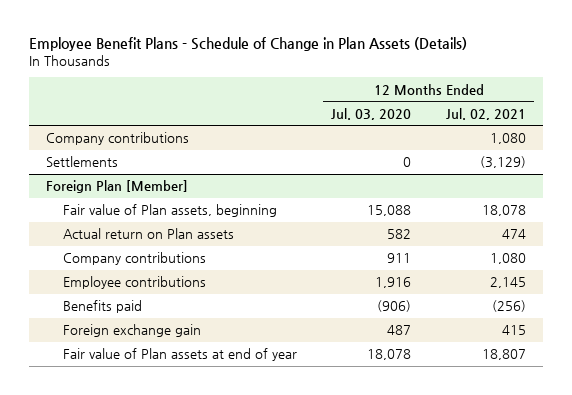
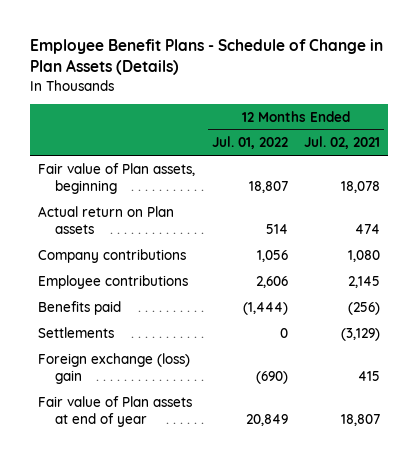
[331,107,412,120] Jul. 03, 2020 -> none
none -> [211,136,288,150] Jul. 01, 2022
[45,132,189,146] Company contributions -> none
[45,180,188,194] Foreign Plan [Member] -> none
[45,156,118,168] Settlements -> [38,326,115,338] Settlements
[63,324,202,338] Foreign exchange gain -> [38,352,191,385] Foreign exchange (loss) gain

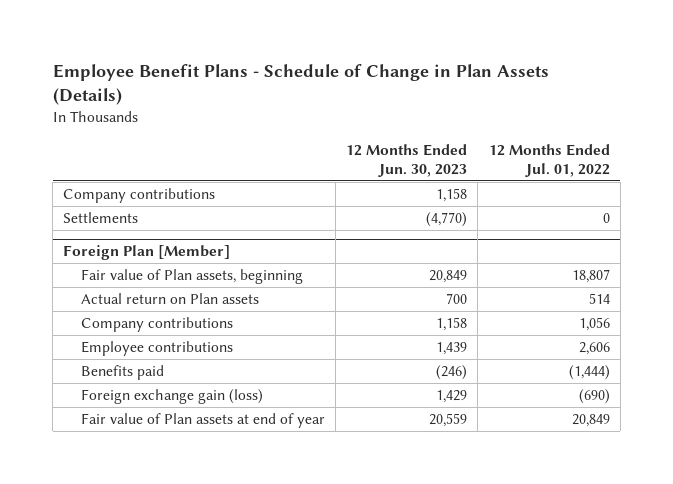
[303,136,380,150] Jul. 02, 2021 -> none
none -> [346,144,468,177] 12 Months Ended Jun. 30, 2023
none -> [63,188,216,204] Company contributions
[38,326,115,338] Settlements -> [63,212,139,224] Settlements
none -> [63,245,231,261] Foreign Plan [Member]
[38,352,191,385] Foreign exchange (loss) gain -> [80,389,263,405] Foreign exchange gain (loss)

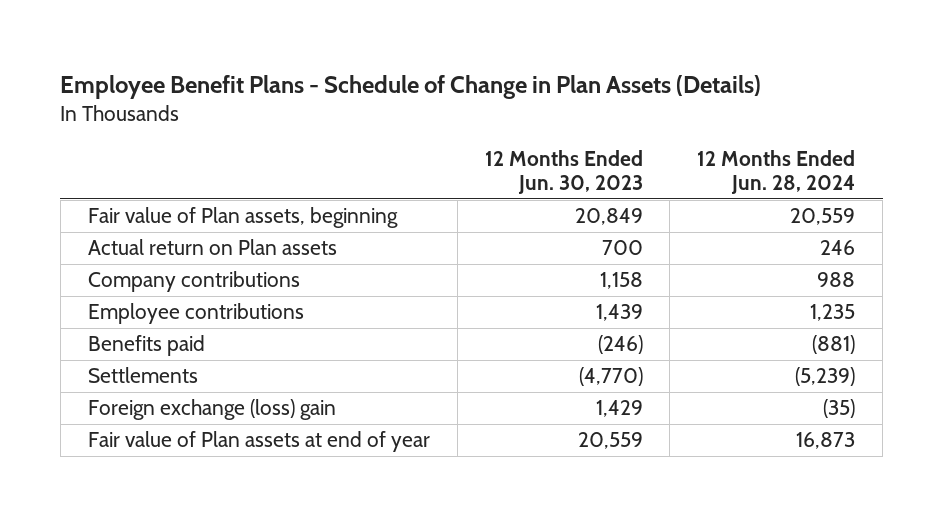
[488,144,610,177] 12 Months Ended Jul. 01, 2022 -> none
none -> [697,149,856,195] 12 Months Ended Jun. 28, 2024
[63,188,216,204] Company contributions -> none
[63,245,231,261] Foreign Plan [Member] -> none
[63,212,139,224] Settlements -> [87,367,198,384] Settlements
[80,389,263,405] Foreign exchange gain (loss) -> [87,399,336,421] Foreign exchange (loss) gain

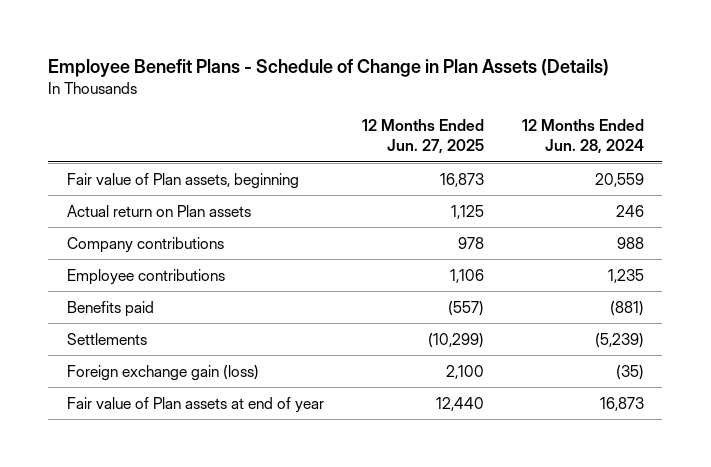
[484,149,643,195] 12 Months Ended Jun. 30, 2023 -> none
none -> [361,119,484,155] 12 Months Ended Jun. 27, 2025
[87,399,336,421] Foreign exchange (loss) gain -> [67,364,260,381] Foreign exchange gain (loss)

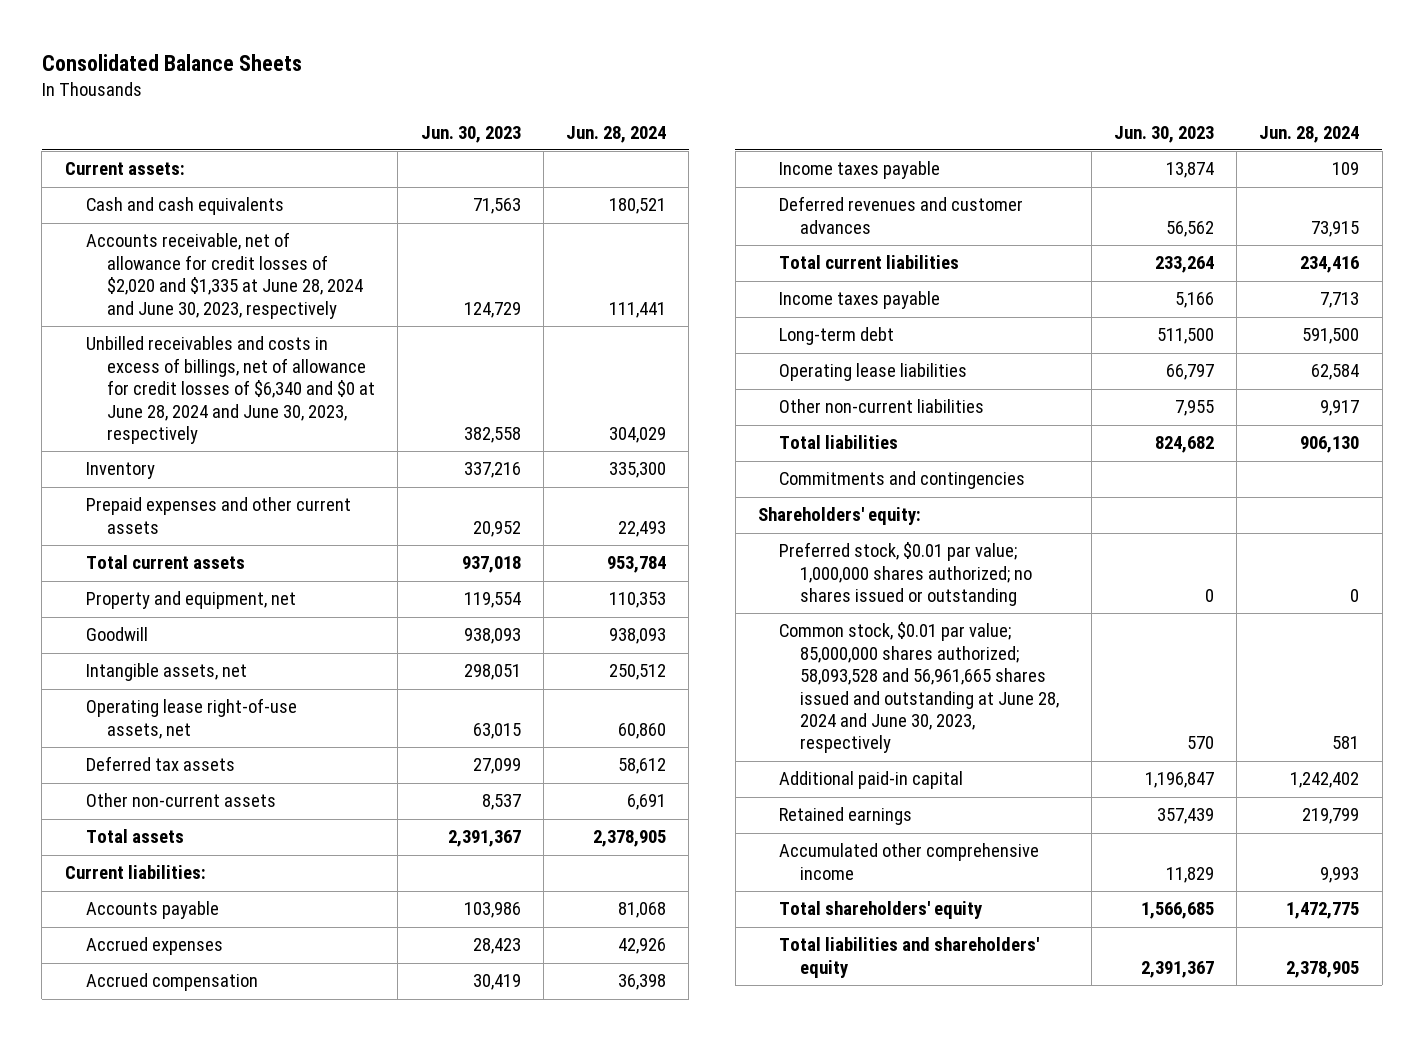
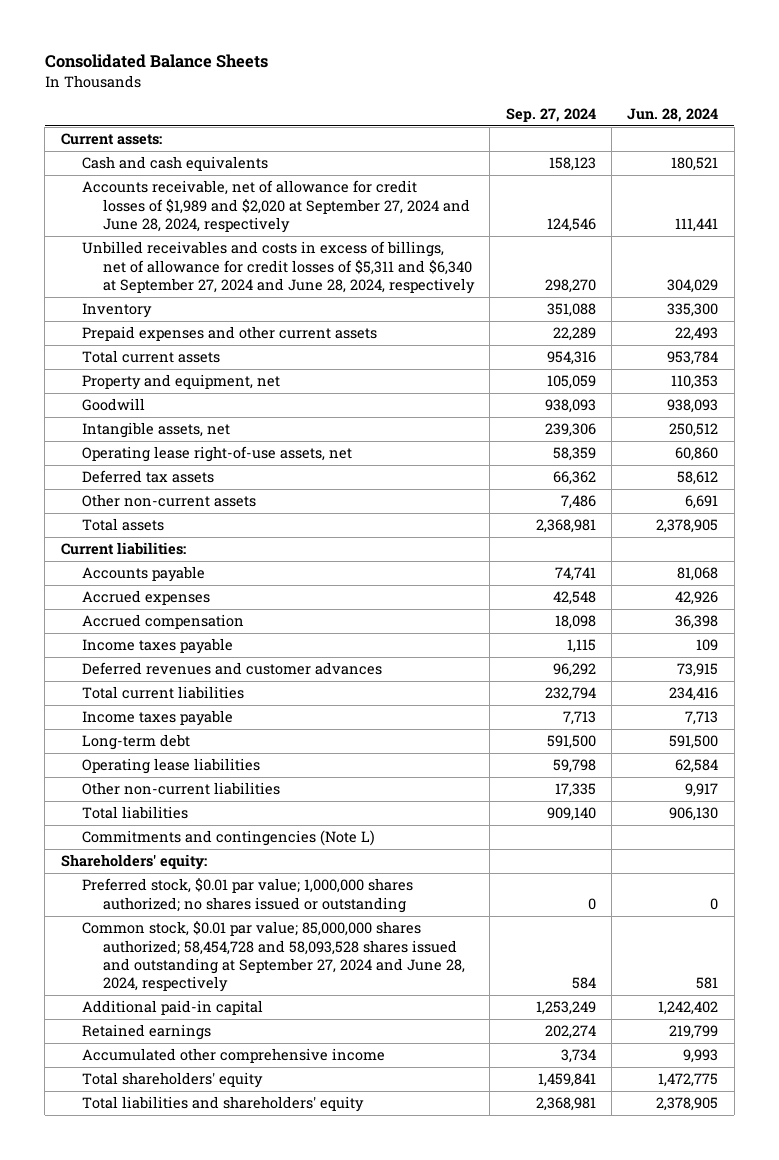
[420,125,521,143] Jun. 30, 2023 -> none
none -> [505,107,596,122] Sep. 27, 2024
[85,232,363,319] Accounts receivable, net of allowance for credit losses of $2,020 and $1,335 at June 28, 2024 and June 30, 2023, respectively -> [81,180,471,233] Accounts receivable, net of allowance for credit losses of $1,989 and $2,020 at September 27, 2024 and June 28, 2024, respectively
[85,336,375,445] Unbilled receivables and costs in excess of billings, net of allowance for credit losses of $6,340 and $0 at June 28, 2024 and June 30, 2023, respectively -> [81,241,476,294] Unbilled receivables and costs in excess of billings, net of allowance for credit losses of $5,311 and $6,340 at September 27, 2024 and June 28, 2024, respectively
[779,471,1026,490] Commitments and contingencies -> [81,830,375,847] Commitments and contingencies (Note L)
[779,622,1060,754] Common stock, $0.01 par value; 85,000,000 shares authorized; 58,093,528 and 56,961,665 shares issued and outstanding at June 28, 2024 and June 30, 2023, respectively -> [81,921,466,993] Common stock, $0.01 par value; 85,000,000 shares authorized; 58,454,728 and 58,093,528 shares issued and outstanding at September 27, 2024 and June 28, 2024, respectively

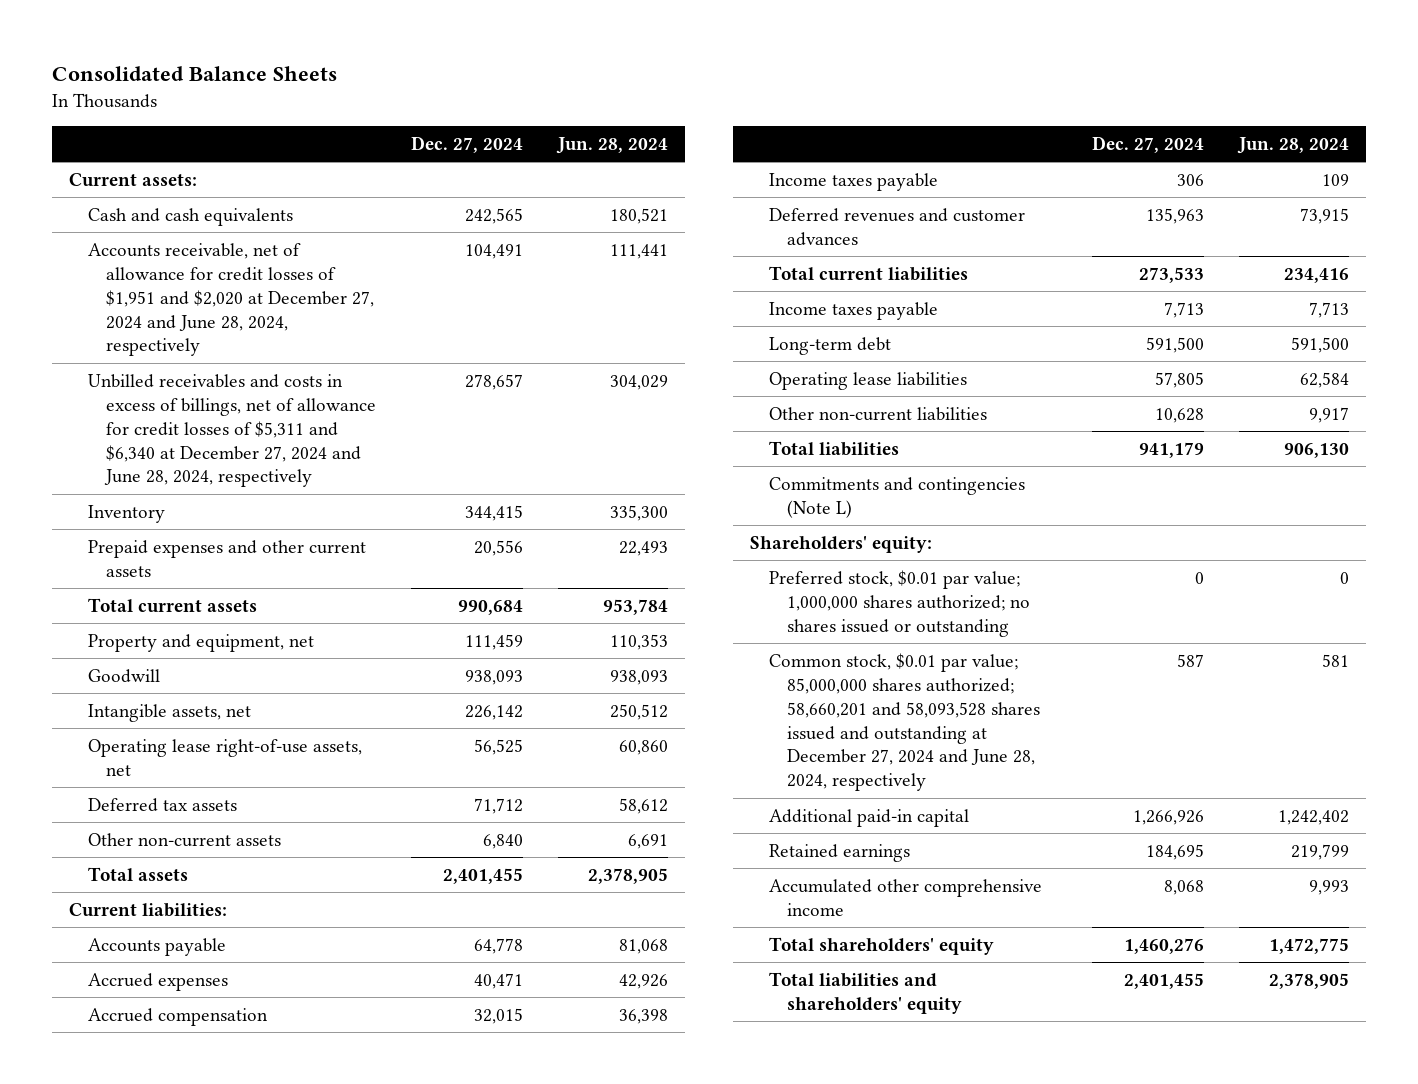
[505,107,596,122] Sep. 27, 2024 -> none
none -> [410,136,523,154] Dec. 27, 2024
[81,180,471,233] Accounts receivable, net of allowance for credit losses of $1,989 and $2,020 at September 27, 2024 and June 28, 2024, respectively -> [87,242,375,357] Accounts receivable, net of allowance for credit losses of $1,951 and $2,020 at December 27, 2024 and June 28, 2024, respectively
[81,241,476,294] Unbilled receivables and costs in excess of billings, net of allowance for credit losses of $5,311 and $6,340 at September 27, 2024 and June 28, 2024, respectively -> [87,373,377,488] Unbilled receivables and costs in excess of billings, net of allowance for credit losses of $5,311 and $6,340 at December 27, 2024 and June 28, 2024, respectively
[81,921,466,993] Common stock, $0.01 par value; 85,000,000 shares authorized; 58,454,728 and 58,093,528 shares issued and outstanding at September 27, 2024 and June 28, 2024, respectively -> [768,652,1041,792] Common stock, $0.01 par value; 85,000,000 shares authorized; 58,660,201 and 58,093,528 shares issued and outstanding at December 27, 2024 and June 28, 2024, respectively

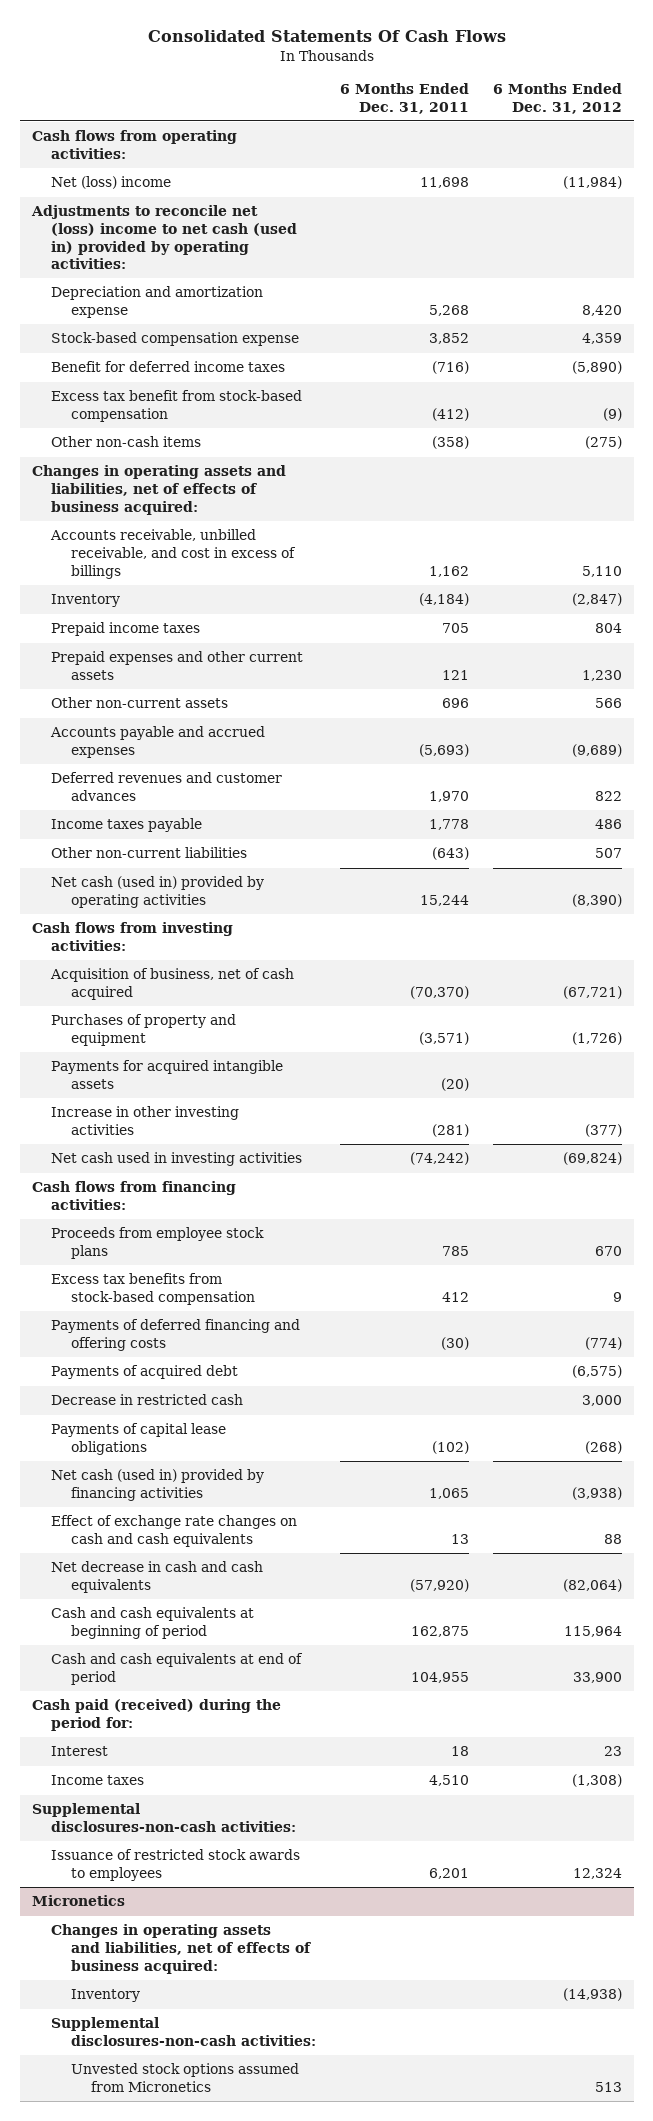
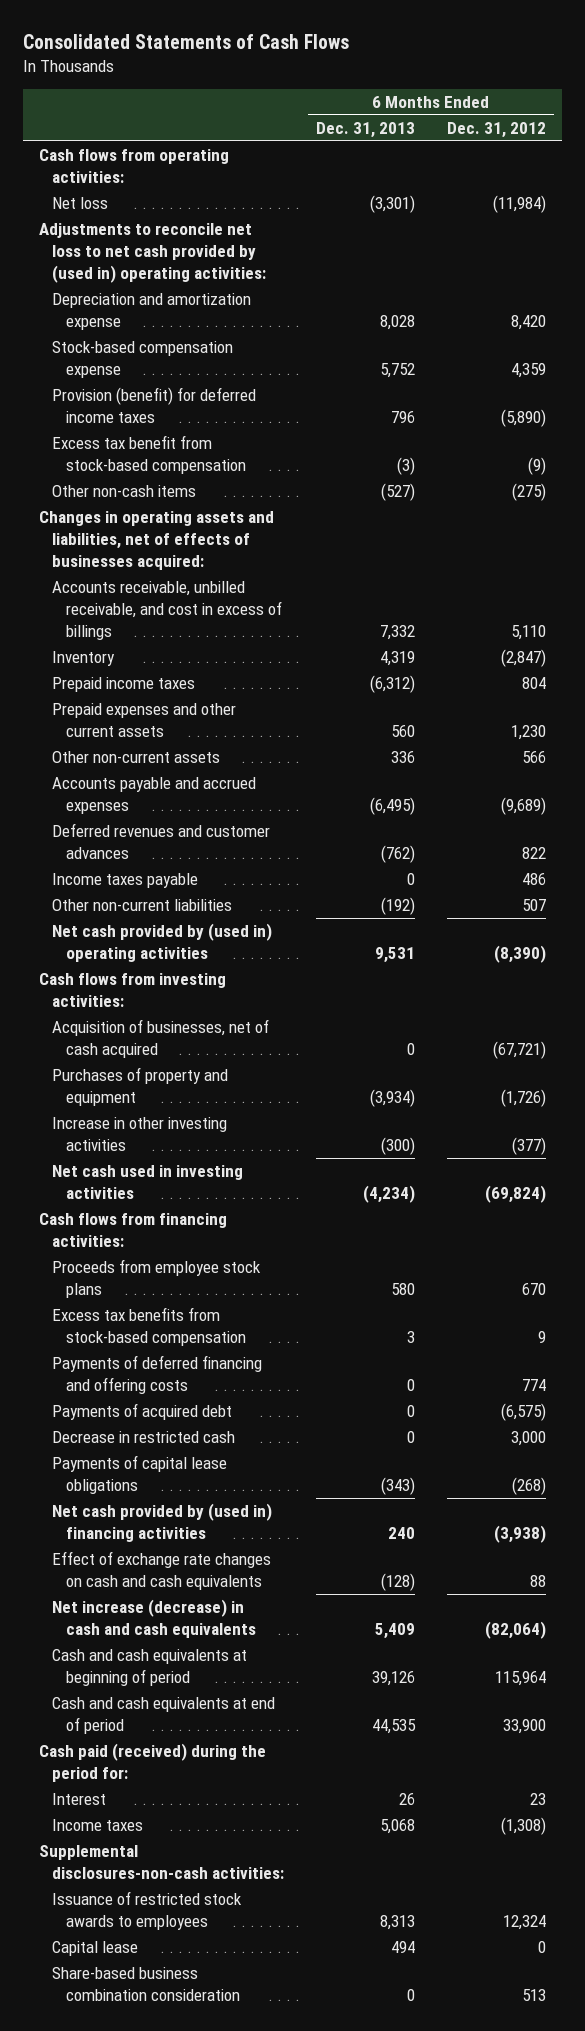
[147,29,506,42] Consolidated Statements Of Cash Flows -> [23,34,350,50] Consolidated Statements of Cash Flows
[339,83,469,114] 6 Months Ended Dec. 31, 2011 -> none
none -> [316,121,416,138] Dec. 31, 2013
[51,176,172,190] Net (loss) income -> [52,196,109,209] Net loss
[30,205,298,270] Adjustments to reconcile net (loss) income to net cash (used in) provided by operating activities: -> [38,222,267,283] Adjustments to reconcile net loss to net cash provided by (used in) operating activities:
[51,361,286,373] Benefit for deferred income taxes -> [52,386,257,423] Provision (benefit) for deferred income taxes
[31,465,286,515] Changes in operating assets and liabilities, net of effects of business acquired: -> [38,510,274,570] Changes in operating assets and liabilities, net of effects of businesses acquired:
[51,876,265,909] Net cash (used in) provided by operating activities -> [52,922,273,962] Net cash provided by (used in) operating activities
[50,968,295,1001] Acquisition of business, net of cash acquired -> [52,1018,270,1058] Acquisition of businesses, net of cash acquired
[51,1060,284,1090] Payments for acquired intangible assets -> none
[584,1337,622,1351] (774) -> [521,1378,546,1391] 774
[51,1469,265,1502] Net cash (used in) provided by financing activities -> [52,1502,273,1542] Net cash provided by (used in) financing activities
[51,1561,264,1594] Net decrease in cash and cash equivalents -> [52,1598,257,1638] Net increase (decrease) in cash and cash equivalents
[31,1895,125,1907] Micronetics -> none
[51,1924,311,1974] Changes in operating assets and liabilities, net of effects of business acquired: -> none
[70,1989,140,2003] Inventory -> none
[51,2017,316,2047] Supplemental disclosures-non-cash activities: -> none
none -> [52,1940,139,1956] Capital lease
[70,2063,299,2093] Unvested stock options assumed from Micronetics -> [52,1966,241,2001] Share-based business combination consideration

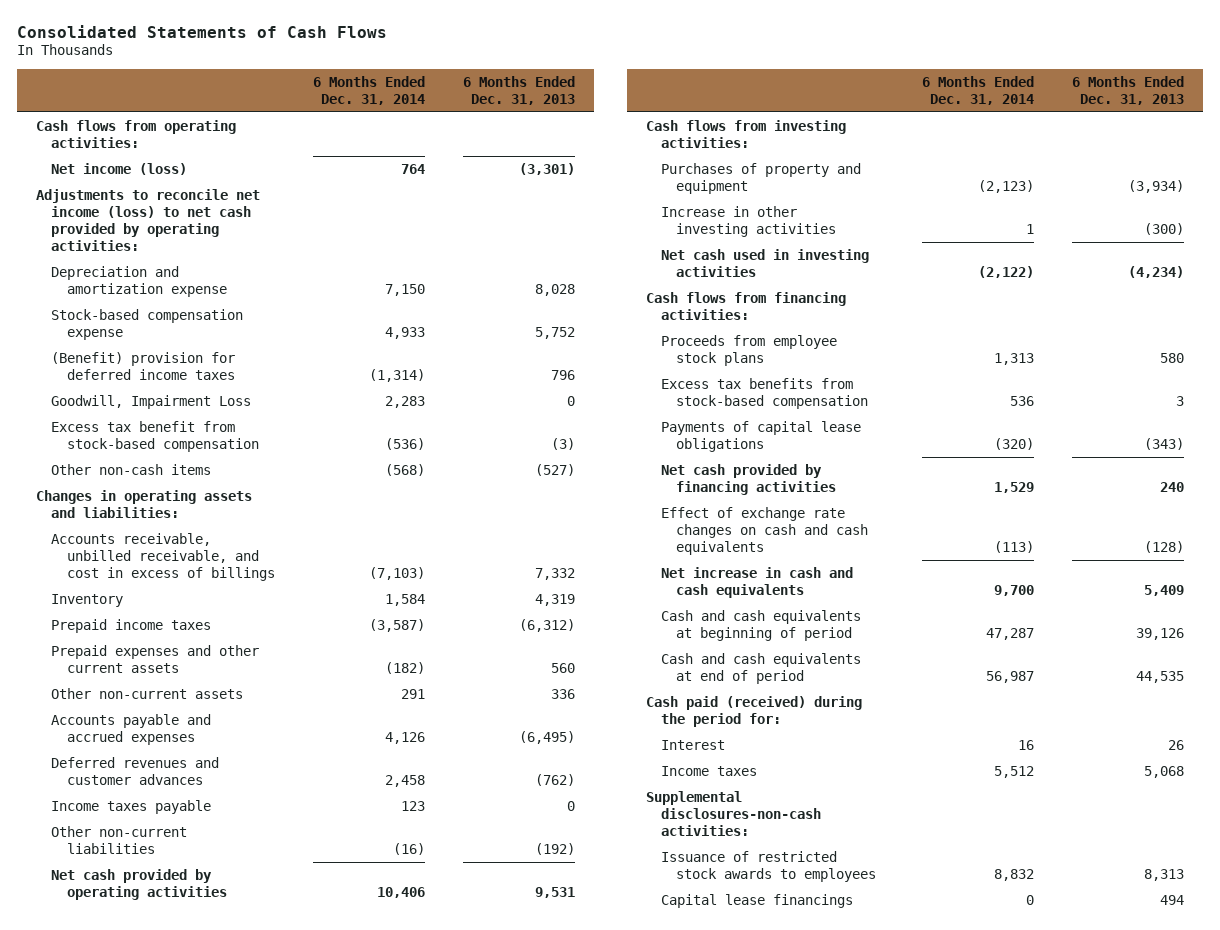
[446,121,546,138] Dec. 31, 2012 -> none
none -> [312,75,425,105] 6 Months Ended Dec. 31, 2014
[52,196,109,209] Net loss -> [51,162,188,175] Net income (loss)
[38,222,267,283] Adjustments to reconcile net loss to net cash provided by (used in) operating activities: -> [35,188,260,251] Adjustments to reconcile net income (loss) to net cash provided by operating activities:
[52,386,257,423] Provision (benefit) for deferred income taxes -> [51,351,236,380] (Benefit) provision for deferred income taxes
none -> [51,394,252,409] Goodwill, Impairment Loss
[38,510,274,570] Changes in operating assets and liabilities, net of effects of businesses acquired: -> [35,489,252,518] Changes in operating assets and liabilities:
[52,922,273,962] Net cash provided by (used in) operating activities -> [51,868,227,900] Net cash provided by operating activities
[52,1018,270,1058] Acquisition of businesses, net of cash acquired -> none
[52,1354,263,1394] Payments of deferred financing and offering costs -> none
[52,1402,233,1420] Payments of acquired debt -> none
[52,1430,236,1443] Decrease in restricted cash -> none
[52,1502,273,1542] Net cash provided by (used in) financing activities -> [661,463,837,495] Net cash provided by financing activities
[52,1598,257,1638] Net increase (decrease) in cash and cash equivalents -> [661,566,854,598] Net increase in cash and cash equivalents
[52,1966,241,2001] Share-based business combination consideration -> none
[52,1940,139,1956] Capital lease -> [661,893,854,908] Capital lease financings

